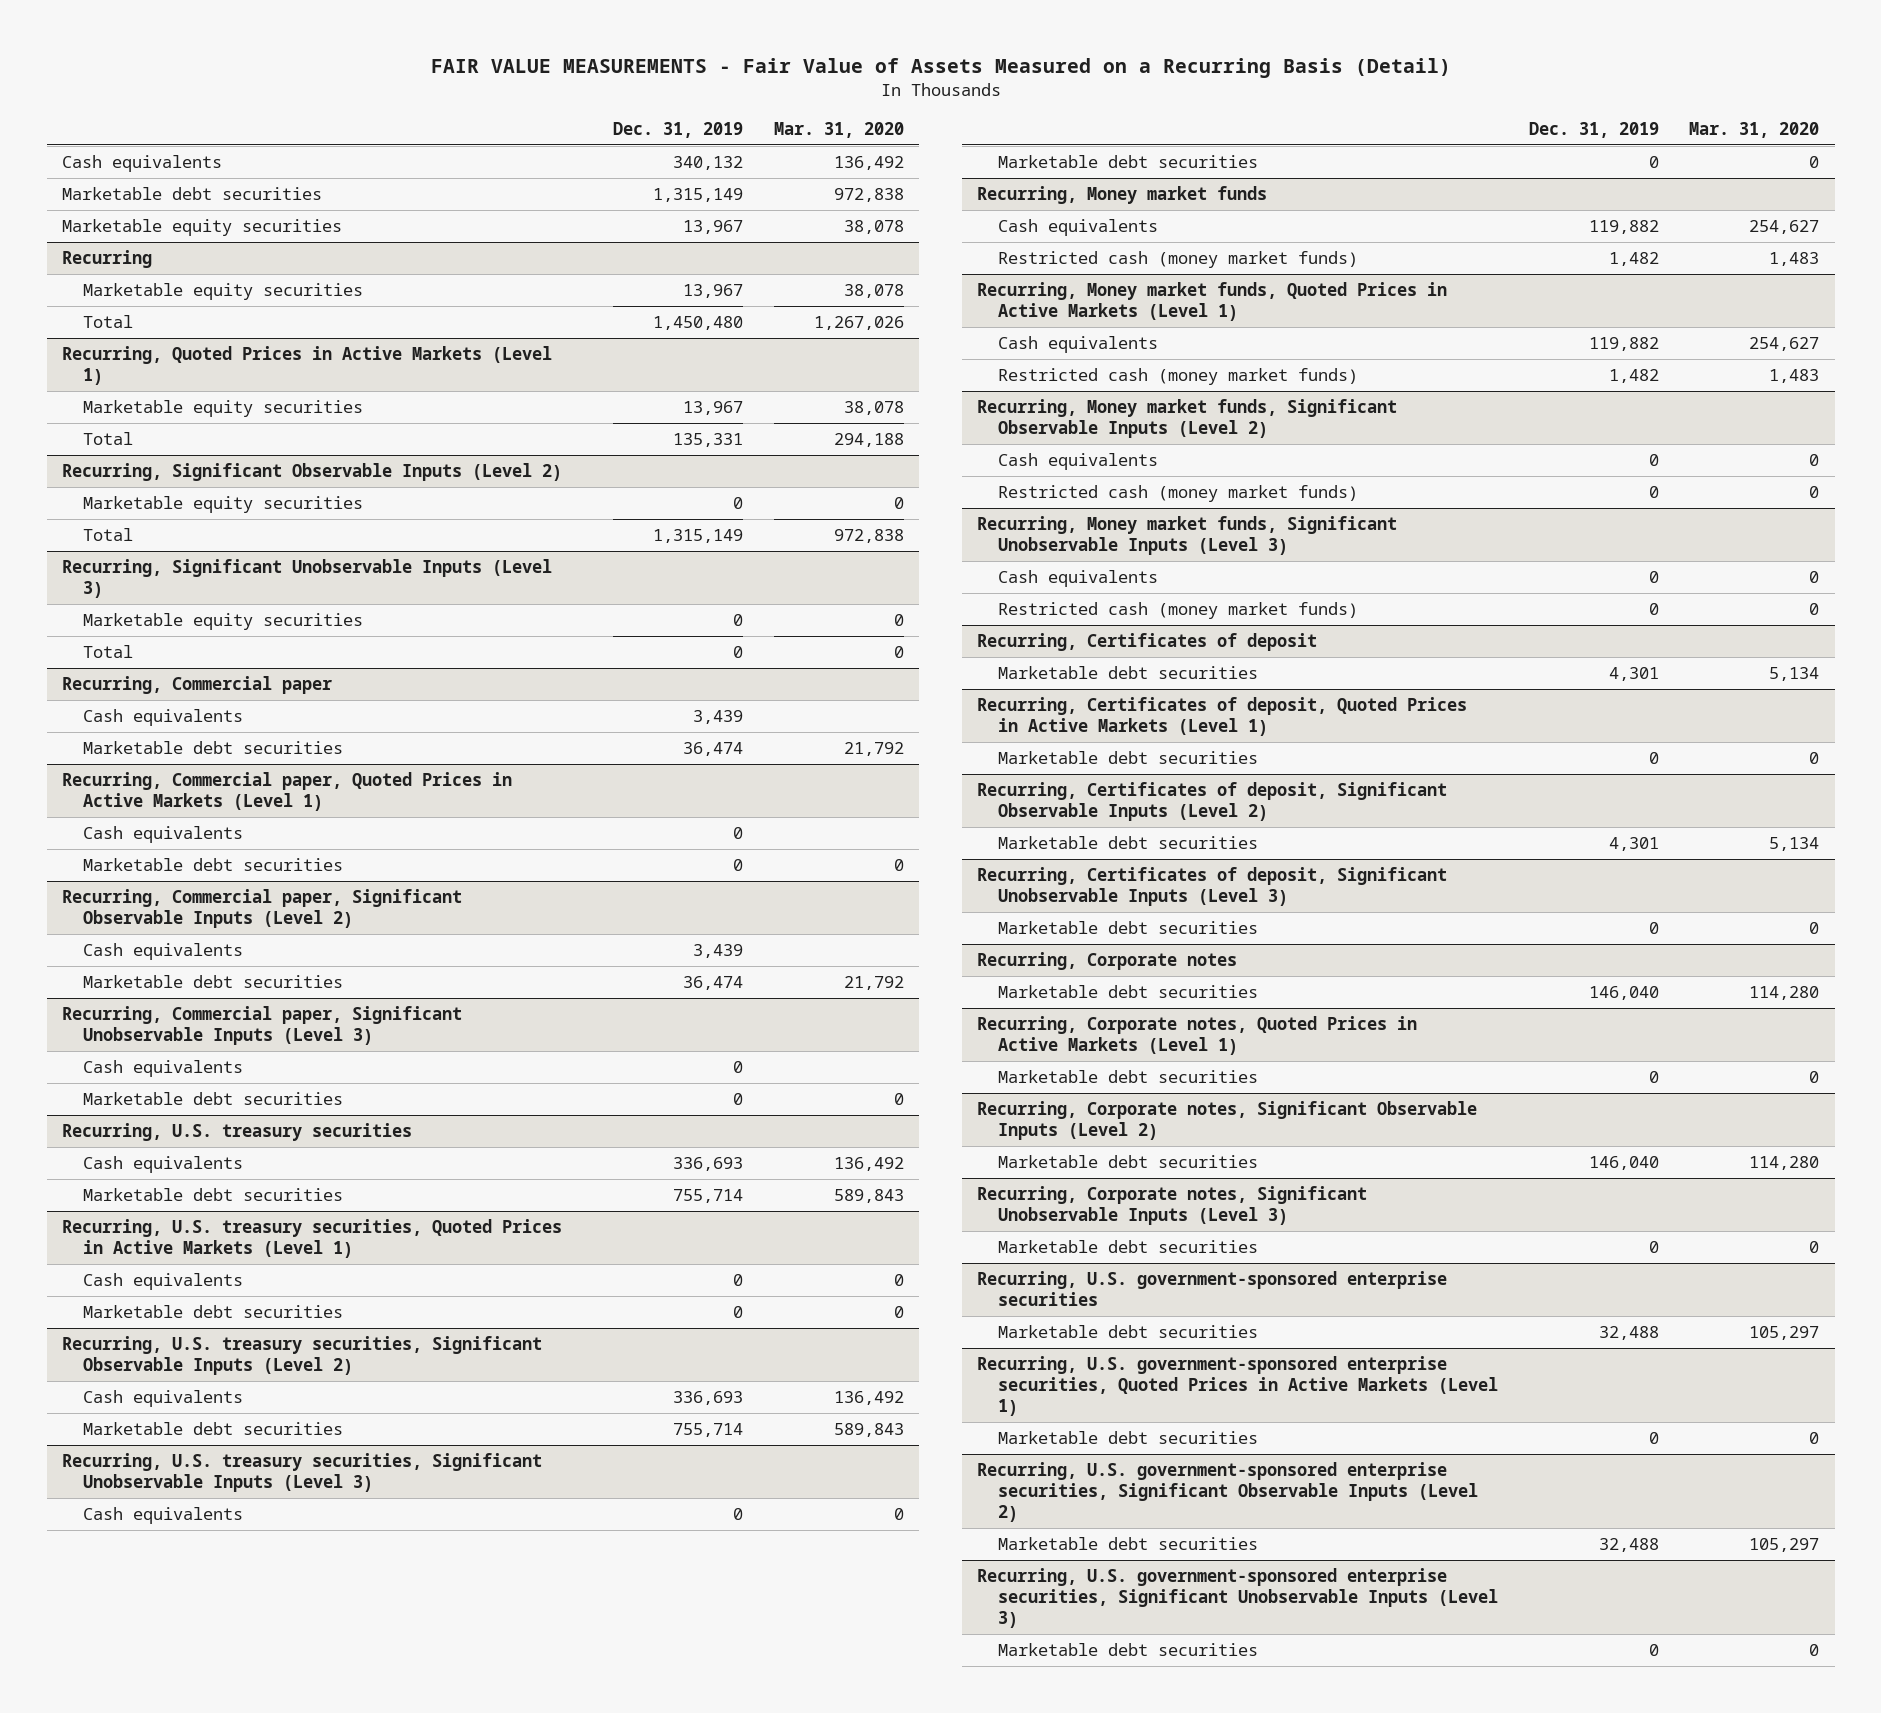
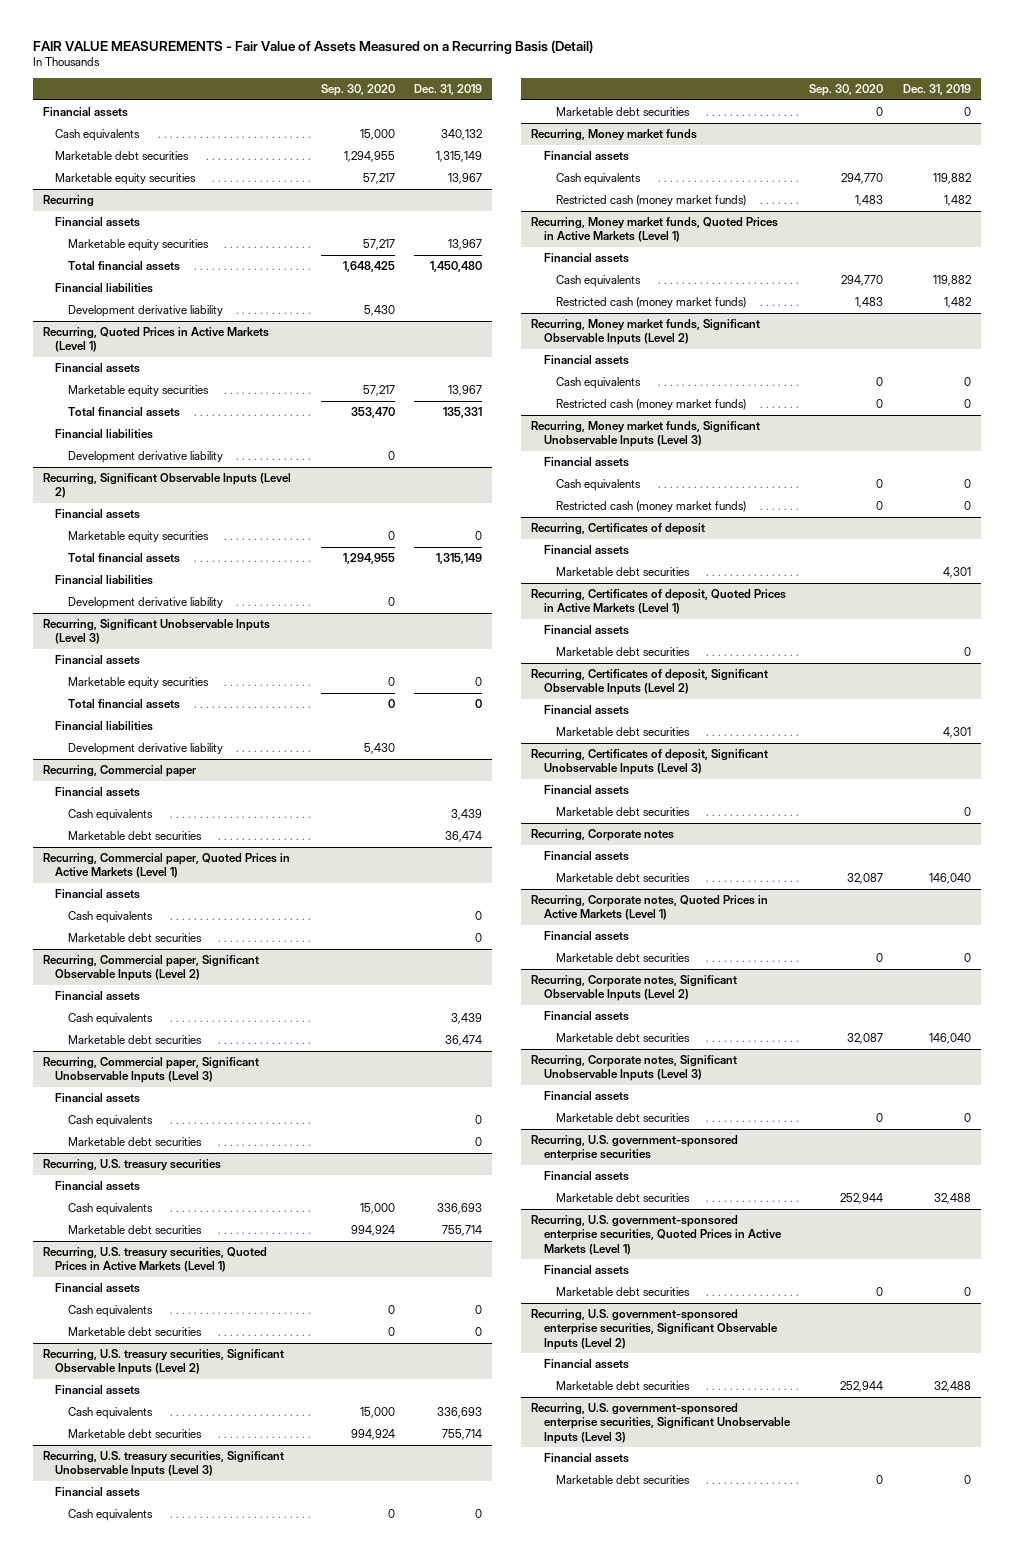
[774,121,905,138] Mar. 31, 2020 -> none
none -> [320,84,395,97] Sep. 30, 2020
none -> [42,107,128,118] Financial assets
none -> [55,217,141,228] Financial assets
[82,315,133,329] Total -> [67,261,180,272] Total financial assets
none -> [55,283,154,294] Financial liabilities
none -> [67,305,223,318] Development derivative liability
none -> [55,363,141,374] Financial assets
[82,432,133,446] Total -> [67,407,180,418] Total financial assets
none -> [55,429,154,440] Financial liabilities
none -> [67,451,223,464] Development derivative liability
none -> [55,509,141,520] Financial assets
[82,528,133,542] Total -> [67,553,180,564] Total financial assets
none -> [55,575,154,586] Financial liabilities
none -> [67,597,223,610] Development derivative liability
none -> [55,655,141,666] Financial assets
[82,645,133,659] Total -> [67,699,180,710] Total financial assets
none -> [55,721,154,732] Financial liabilities
none -> [67,743,223,756] Development derivative liability
none -> [55,787,141,798] Financial assets
none -> [55,889,141,900] Financial assets
none -> [55,991,141,1002] Financial assets
none -> [55,1093,141,1104] Financial assets
none -> [55,1181,141,1192] Financial assets
none -> [55,1283,141,1294] Financial assets
none -> [55,1385,141,1396] Financial assets
none -> [55,1487,141,1498] Financial assets
none -> [543,151,629,162] Financial assets
none -> [543,253,629,264] Financial assets
none -> [543,355,629,366] Financial assets
none -> [543,457,629,468] Financial assets
none -> [543,545,629,556] Financial assets
none -> [543,625,629,636] Financial assets
none -> [543,705,629,716] Financial assets
none -> [543,785,629,796] Financial assets
none -> [543,851,629,862] Financial assets
none -> [543,931,629,942] Financial assets
none -> [543,1011,629,1022] Financial assets
none -> [543,1091,629,1102] Financial assets
none -> [543,1171,629,1182] Financial assets
none -> [543,1265,629,1276] Financial assets
none -> [543,1359,629,1370] Financial assets
none -> [543,1453,629,1464] Financial assets

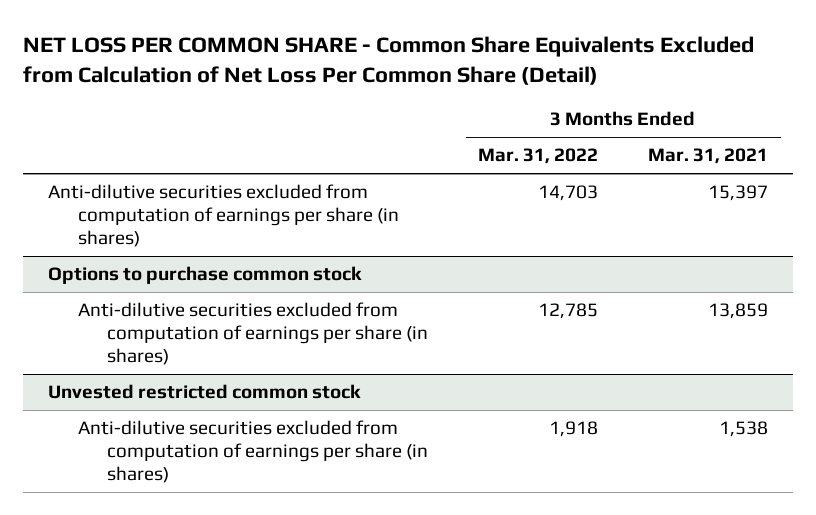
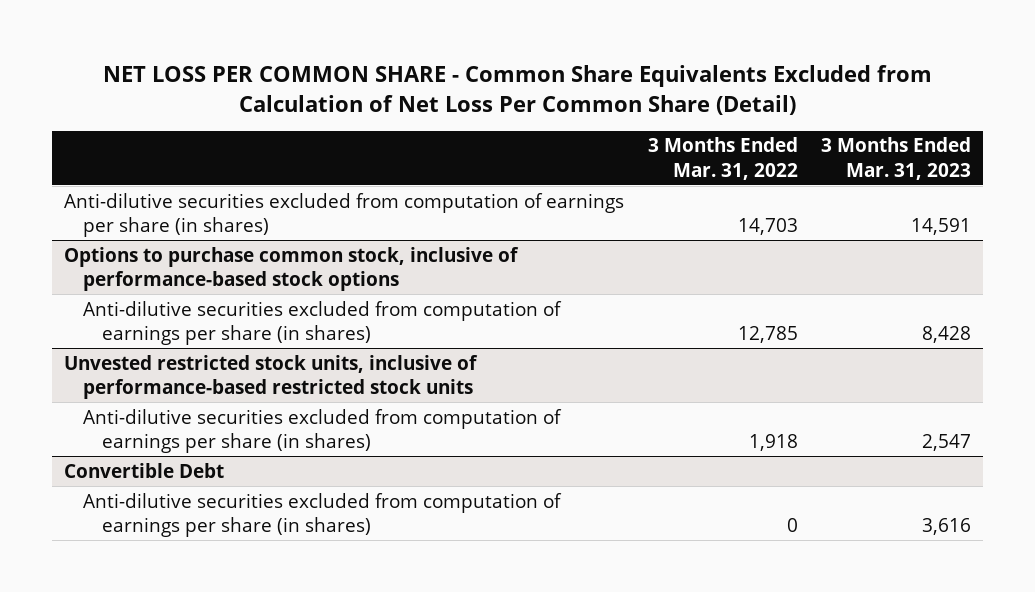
[648,148,769,165] Mar. 31, 2021 -> none
none -> [821,137,972,180] 3 Months Ended Mar. 31, 2023
[47,266,362,285] Options to purchase common stock -> [64,246,520,291] Options to purchase common stock, inclusive of performance-based stock options
[47,384,361,400] Unvested restricted common stock -> [64,354,479,399] Unvested restricted stock units, inclusive of performance-based restricted stock units
none -> [64,462,225,478] Convertible Debt
none -> [82,492,562,537] Anti-dilutive securities excluded from computation of earnings per share (in shares)

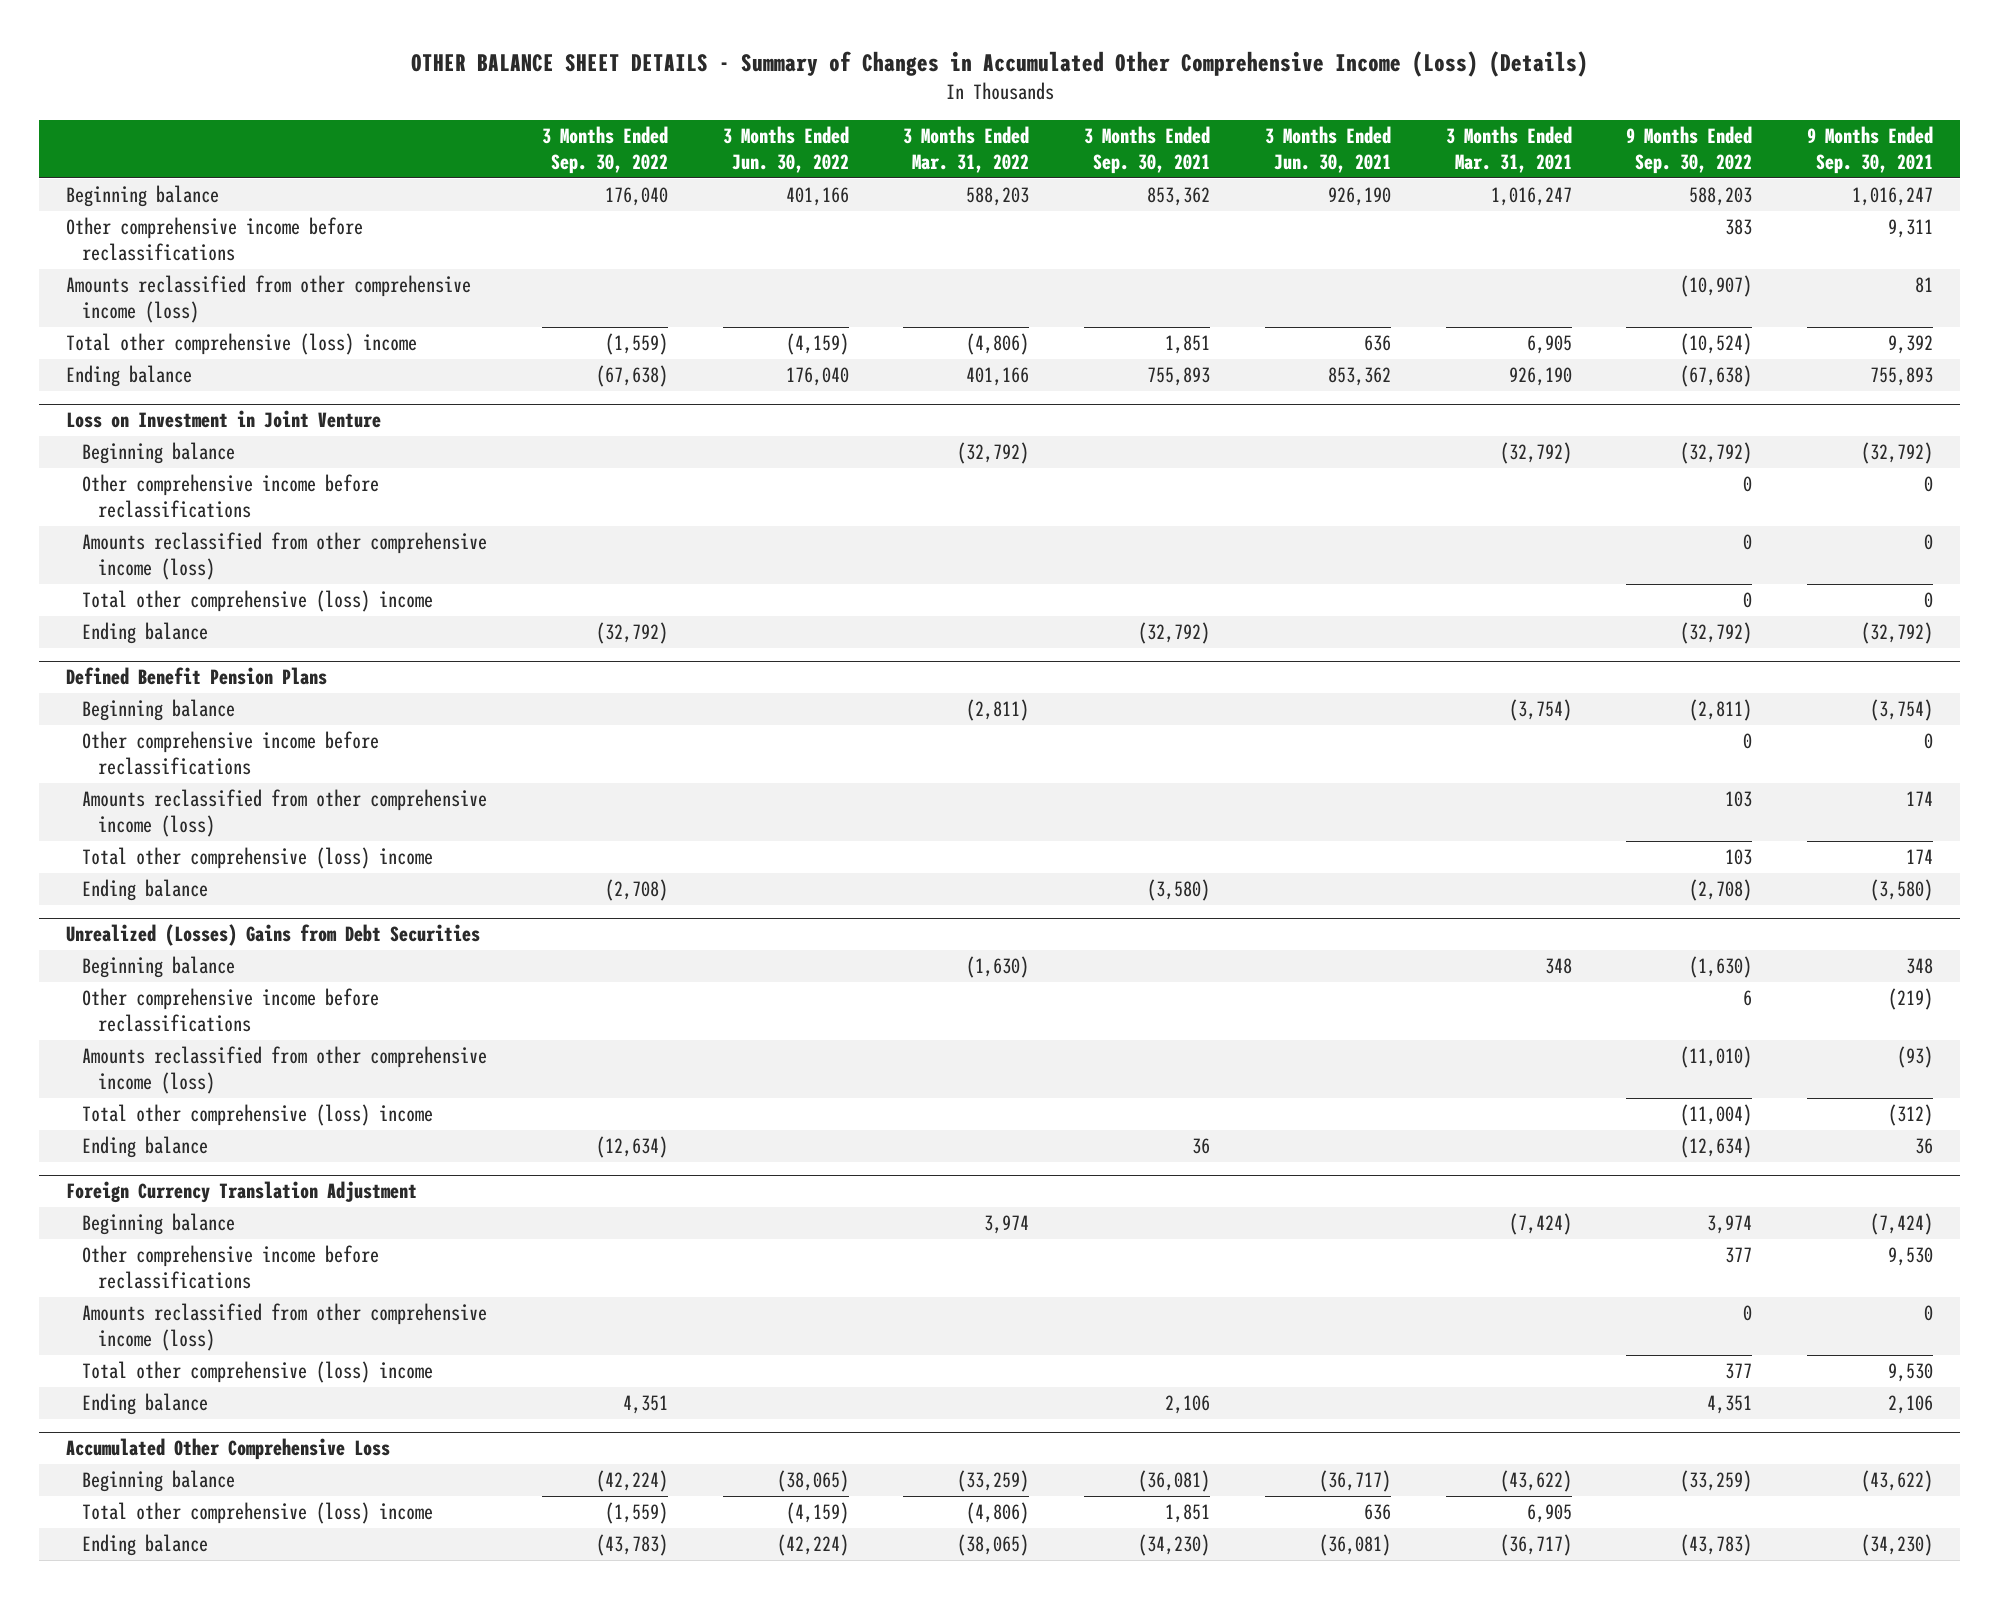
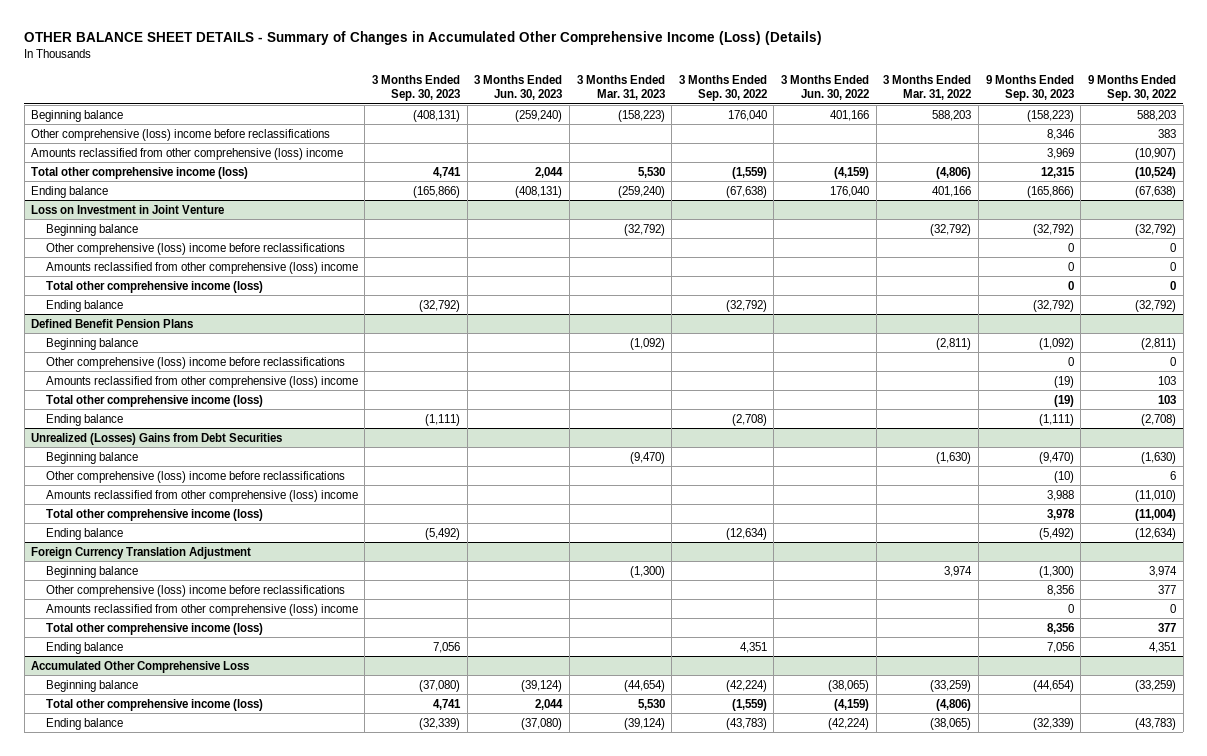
[1084,125,1211,175] 3 Months Ended Sep. 30, 2021 -> none
[1264,125,1391,174] 3 Months Ended Jun. 30, 2021 -> none
[1445,125,1572,174] 3 Months Ended Mar. 31, 2021 -> none
[1807,125,1934,175] 9 Months Ended Sep. 30, 2021 -> none
none -> [371,74,460,102] 3 Months Ended Sep. 30, 2023
none -> [474,74,563,101] 3 Months Ended Jun. 30, 2023
none -> [576,74,665,101] 3 Months Ended Mar. 31, 2023
none -> [985,74,1074,102] 9 Months Ended Sep. 30, 2023
[66,217,364,262] Other comprehensive income before reclassifications -> [31,128,331,141] Other comprehensive (loss) income before reclassifications
[66,275,472,324] Amounts reclassified from other comprehensive income (loss) -> [31,147,344,160] Amounts reclassified from other comprehensive (loss) income
[66,333,418,356] Total other comprehensive (loss) income -> [31,166,249,179] Total other comprehensive income (loss)
[82,474,380,519] Other comprehensive income before reclassifications -> [45,242,345,255] Other comprehensive (loss) income before reclassifications
[82,532,488,581] Amounts reclassified from other comprehensive income (loss) -> [45,261,358,274] Amounts reclassified from other comprehensive (loss) income
[82,590,434,613] Total other comprehensive (loss) income -> [45,280,263,293] Total other comprehensive income (loss)
[82,731,380,776] Other comprehensive income before reclassifications -> [45,356,345,369] Other comprehensive (loss) income before reclassifications
[82,789,488,838] Amounts reclassified from other comprehensive income (loss) -> [45,375,358,388] Amounts reclassified from other comprehensive (loss) income
[82,847,434,870] Total other comprehensive (loss) income -> [45,394,263,407] Total other comprehensive income (loss)
[82,988,380,1033] Other comprehensive income before reclassifications -> [45,470,345,483] Other comprehensive (loss) income before reclassifications
[82,1046,488,1095] Amounts reclassified from other comprehensive income (loss) -> [45,489,358,502] Amounts reclassified from other comprehensive (loss) income
[82,1104,434,1127] Total other comprehensive (loss) income -> [45,508,263,521] Total other comprehensive income (loss)
[82,1245,380,1290] Other comprehensive income before reclassifications -> [45,584,345,597] Other comprehensive (loss) income before reclassifications
[82,1303,488,1352] Amounts reclassified from other comprehensive income (loss) -> [45,603,358,616] Amounts reclassified from other comprehensive (loss) income
[82,1361,434,1384] Total other comprehensive (loss) income -> [45,622,263,635] Total other comprehensive income (loss)
[82,1502,434,1525] Total other comprehensive (loss) income -> [45,698,263,711] Total other comprehensive income (loss)

